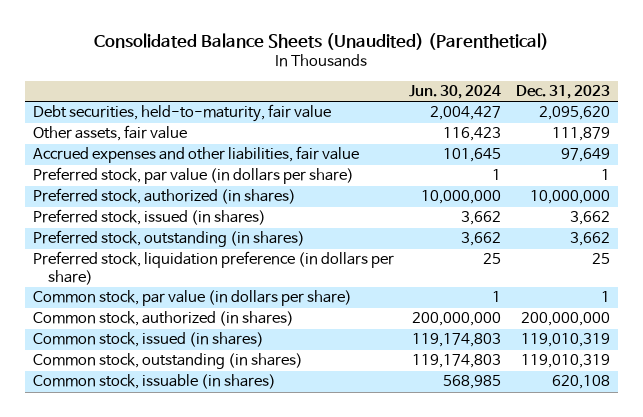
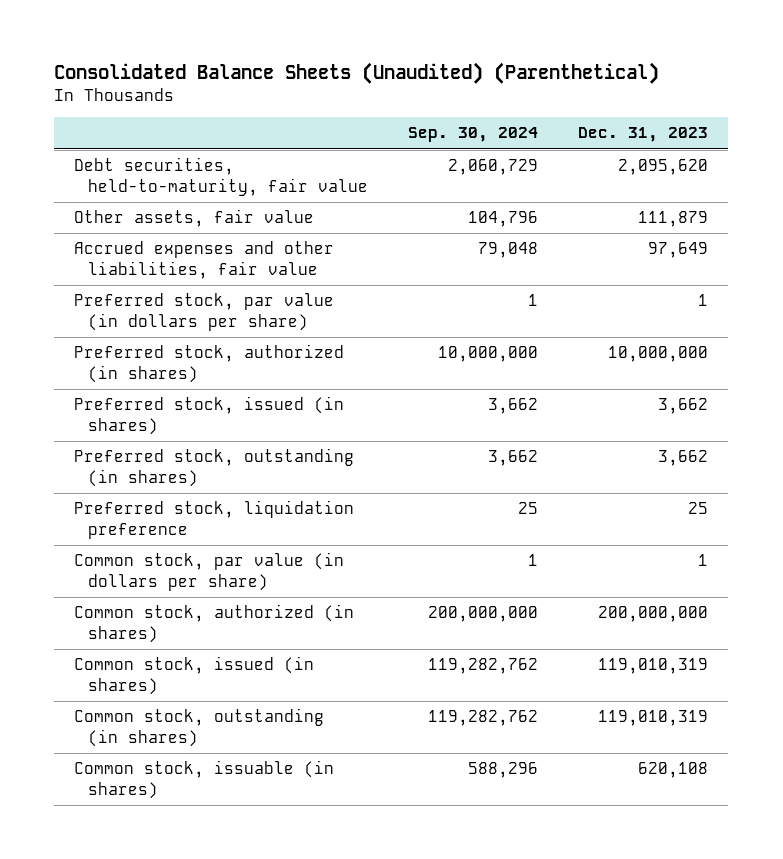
[408,85,501,100] Jun. 30, 2024 -> none
none -> [408,127,539,143] Sep. 30, 2024
[32,251,394,285] Preferred stock, liquidation preference (in dollars per share) -> [74,500,355,539] Preferred stock, liquidation preference

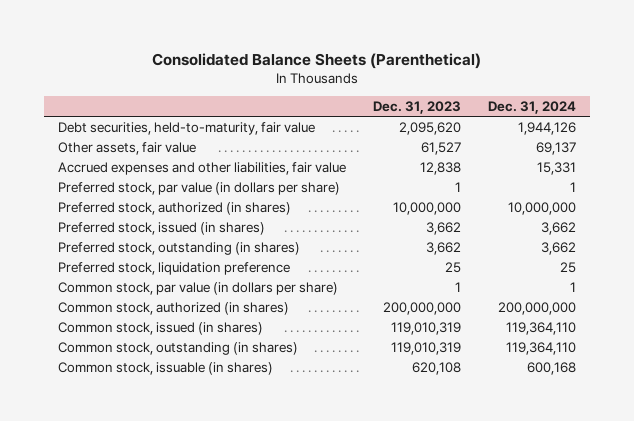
[54,62,660,85] Consolidated Balance Sheets (Unaudited) (Parenthetical) -> [151,52,481,69] Consolidated Balance Sheets (Parenthetical)
[408,127,539,143] Sep. 30, 2024 -> none
none -> [488,100,577,114] Dec. 31, 2024
[638,211,709,228] 111,879 -> [420,141,461,155] 61,527
[648,242,709,259] 97,649 -> [419,161,461,175] 12,838

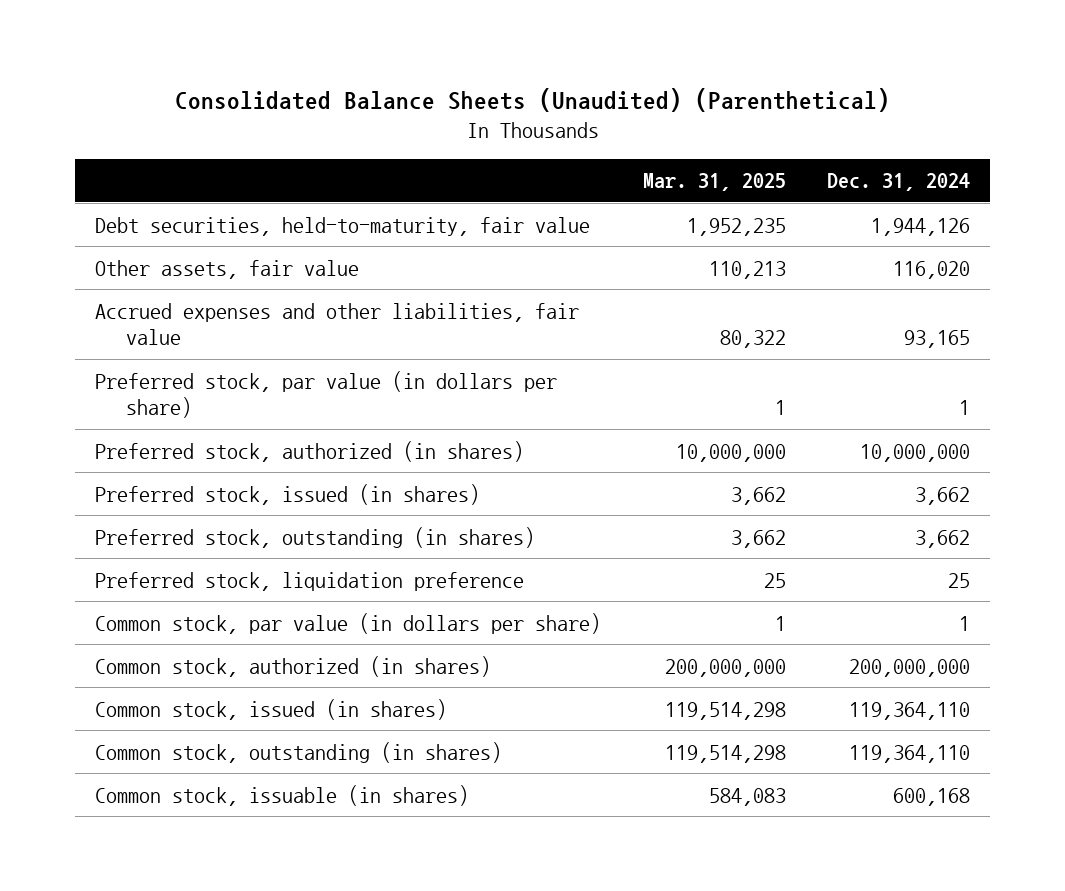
[151,52,481,69] Consolidated Balance Sheets (Parenthetical) -> [174,88,890,113] Consolidated Balance Sheets (Unaudited) (Parenthetical)
[372,100,461,114] Dec. 31, 2023 -> none
none -> [642,173,786,192] Mar. 31, 2025
[536,141,577,155] 69,137 -> [892,260,970,279] 116,020
[537,161,577,175] 15,331 -> [903,330,970,349] 93,165

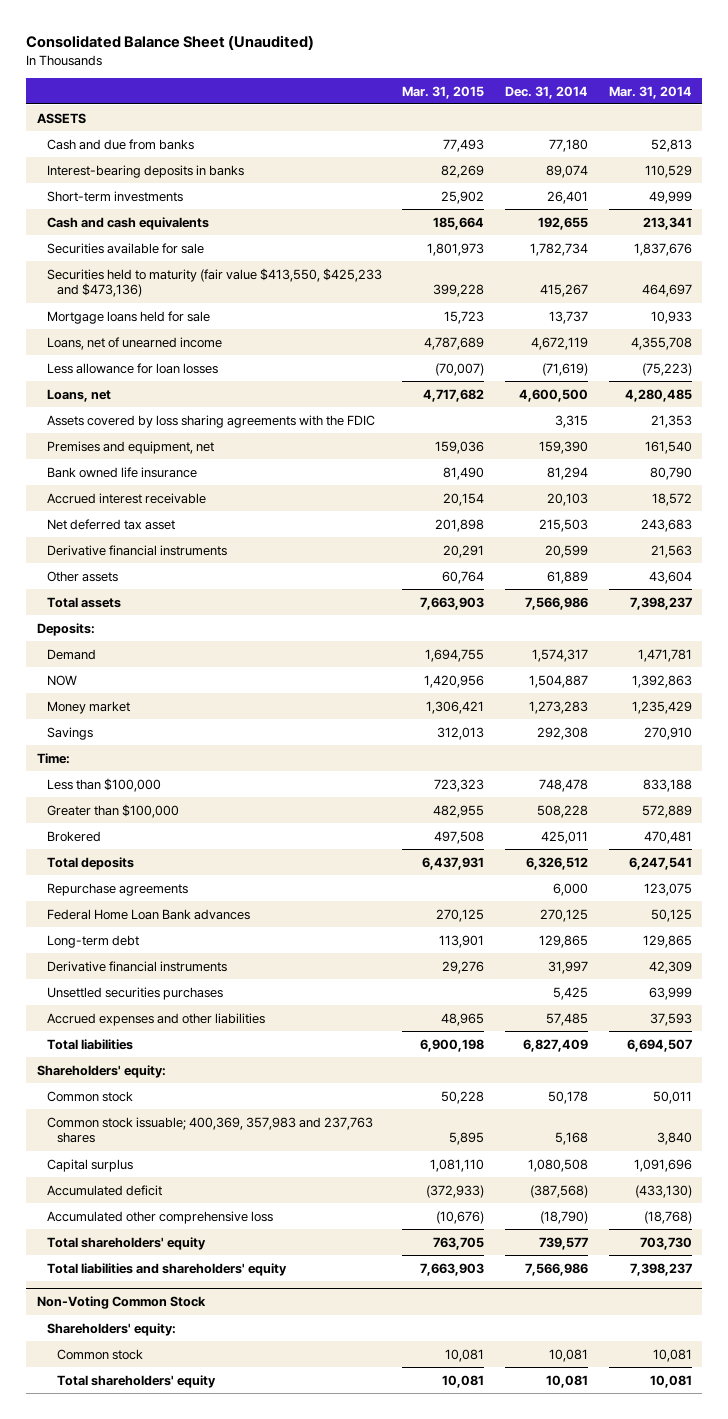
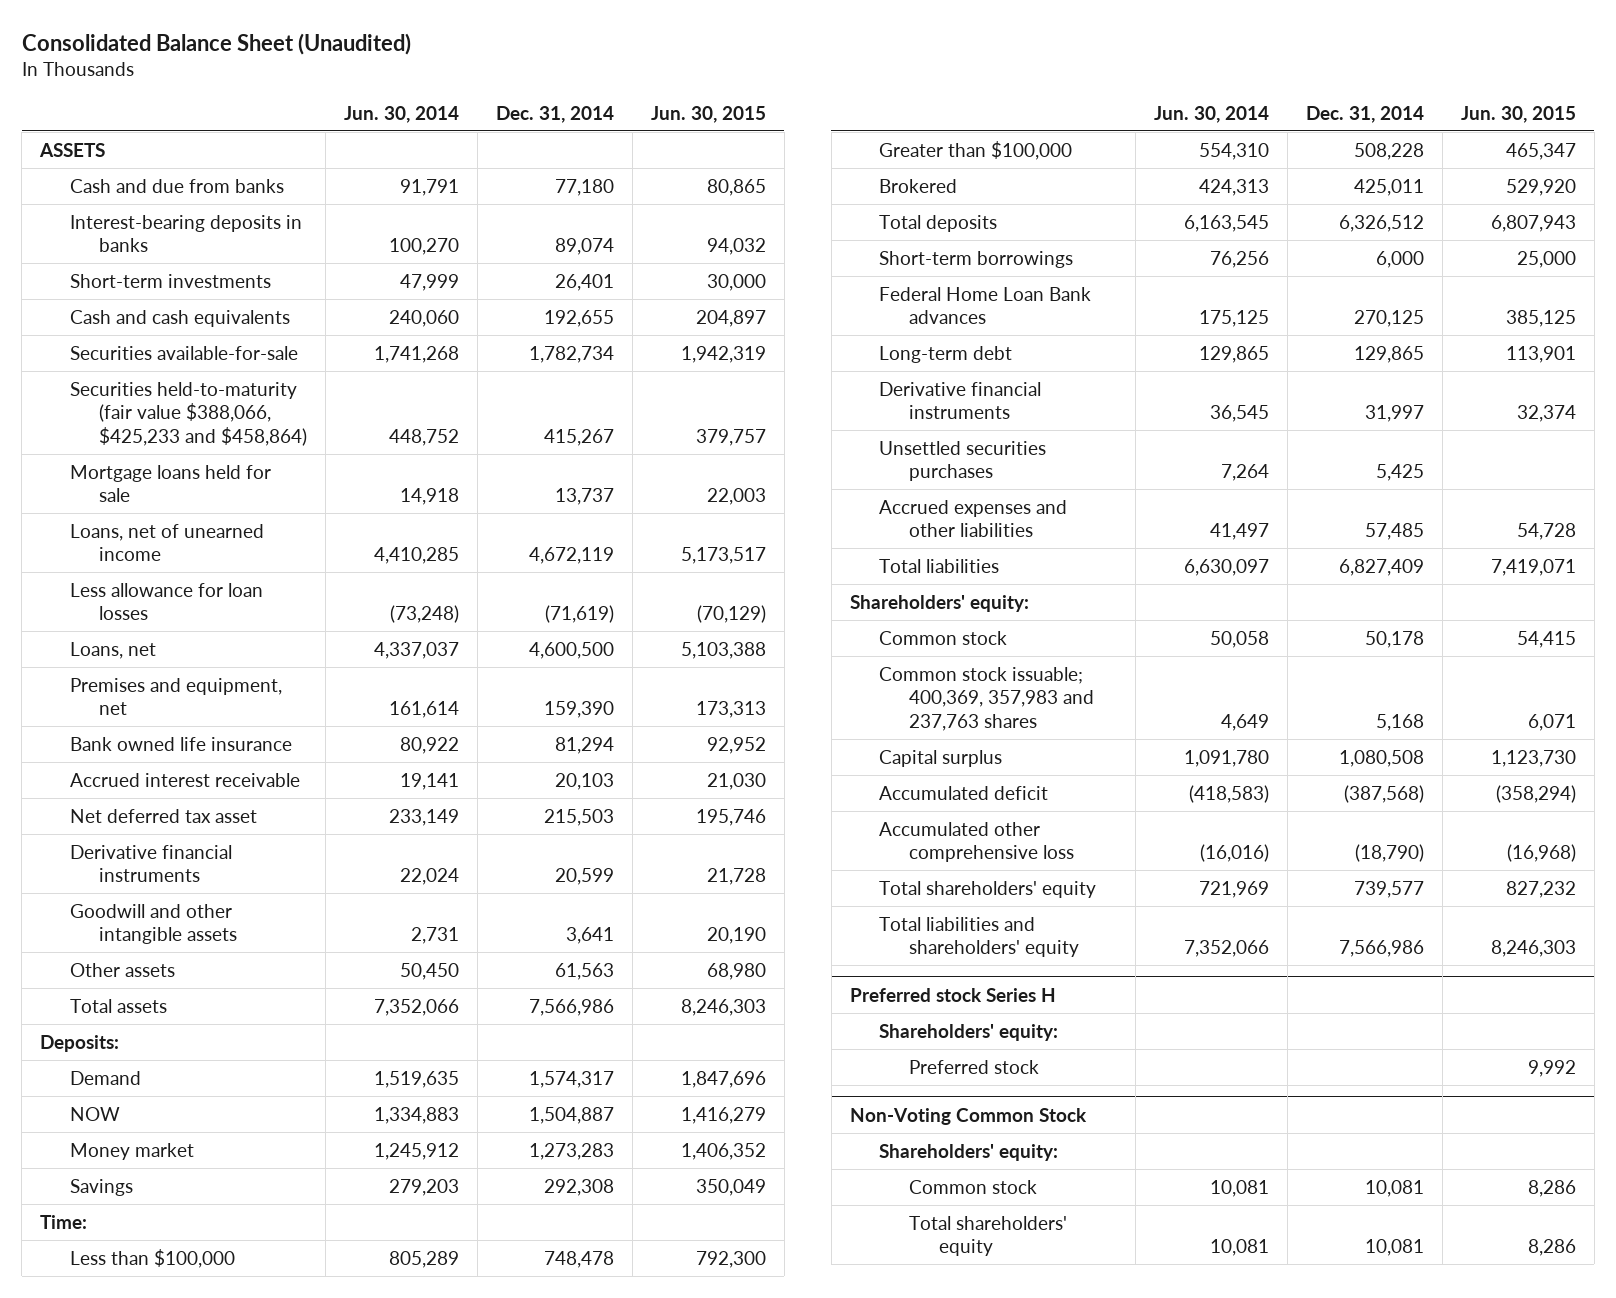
[402,85,485,99] Mar. 31, 2015 -> none
[608,85,692,99] Mar. 31, 2014 -> none
none -> [344,105,460,123] Jun. 30, 2014
none -> [650,105,766,123] Jun. 30, 2015
[46,242,204,254] Securities available for sale -> [69,345,298,360] Securities available-for-sale
[46,267,382,298] Securities held to maturity (fair value $413,550, $425,233 and $473,136) -> [69,381,308,446] Securities held-to-maturity (fair value $388,066, $425,233 and $458,864)
[46,414,375,428] Assets covered by loss sharing agreements with the FDIC -> none
none -> [69,903,238,945] Goodwill and other intangible assets
[546,570,588,584] 61,889 -> [555,962,615,980] 61,563
[46,882,188,896] Repurchase agreements -> none
none -> [879,250,1074,268] Short-term borrowings
none -> [849,987,1056,1002] Preferred stock Series H
none -> [879,1023,1059,1041] Shareholders' equity:
none -> [909,1059,1040,1074] Preferred stock

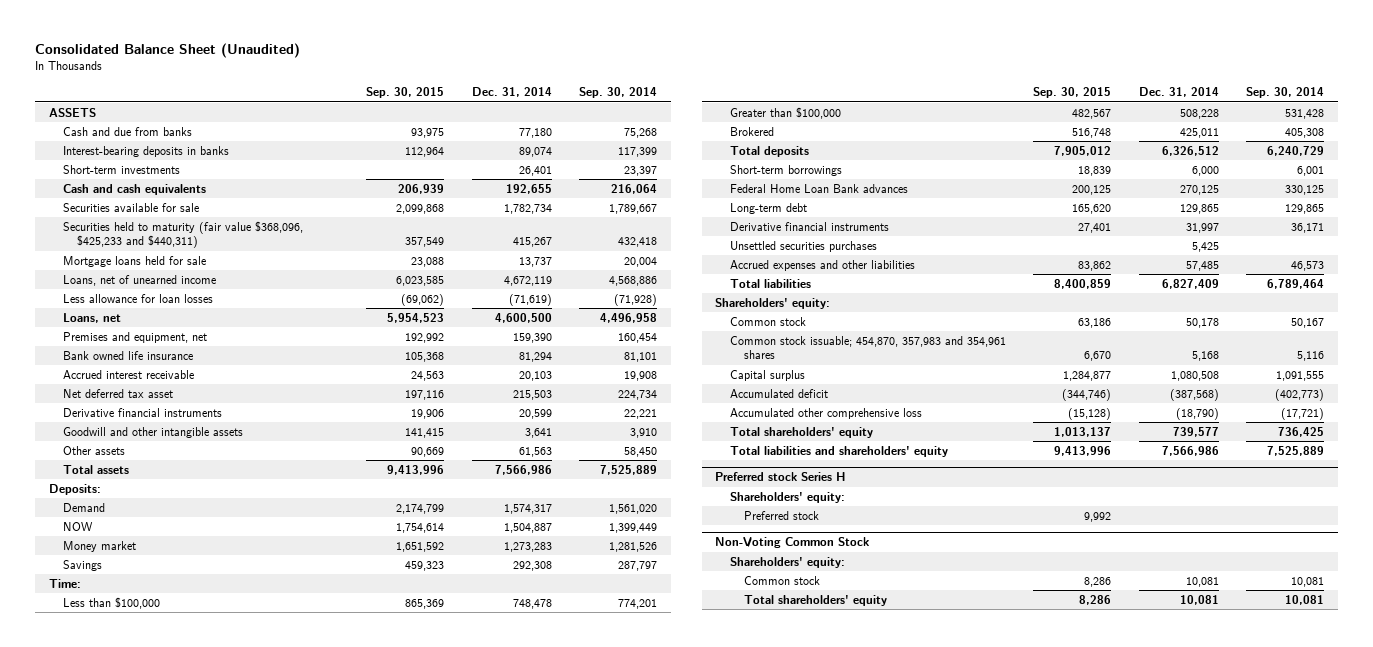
[344,105,460,123] Jun. 30, 2014 -> none
[650,105,766,123] Jun. 30, 2015 -> none
none -> [366,87,445,99] Sep. 30, 2015
none -> [579,87,658,99] Sep. 30, 2014
[69,345,298,360] Securities available-for-sale -> [62,202,199,212] Securities available for sale
[69,381,308,446] Securities held-to-maturity (fair value $388,066, $425,233 and $458,864) -> [62,220,303,249] Securities held to maturity (fair value $368,096, $425,233 and $440,311)
[879,666,1095,731] Common stock issuable; 400,369, 357,983 and 237,763 shares -> [729,335,1006,360] Common stock issuable; 454,870, 357,983 and 354,961 shares

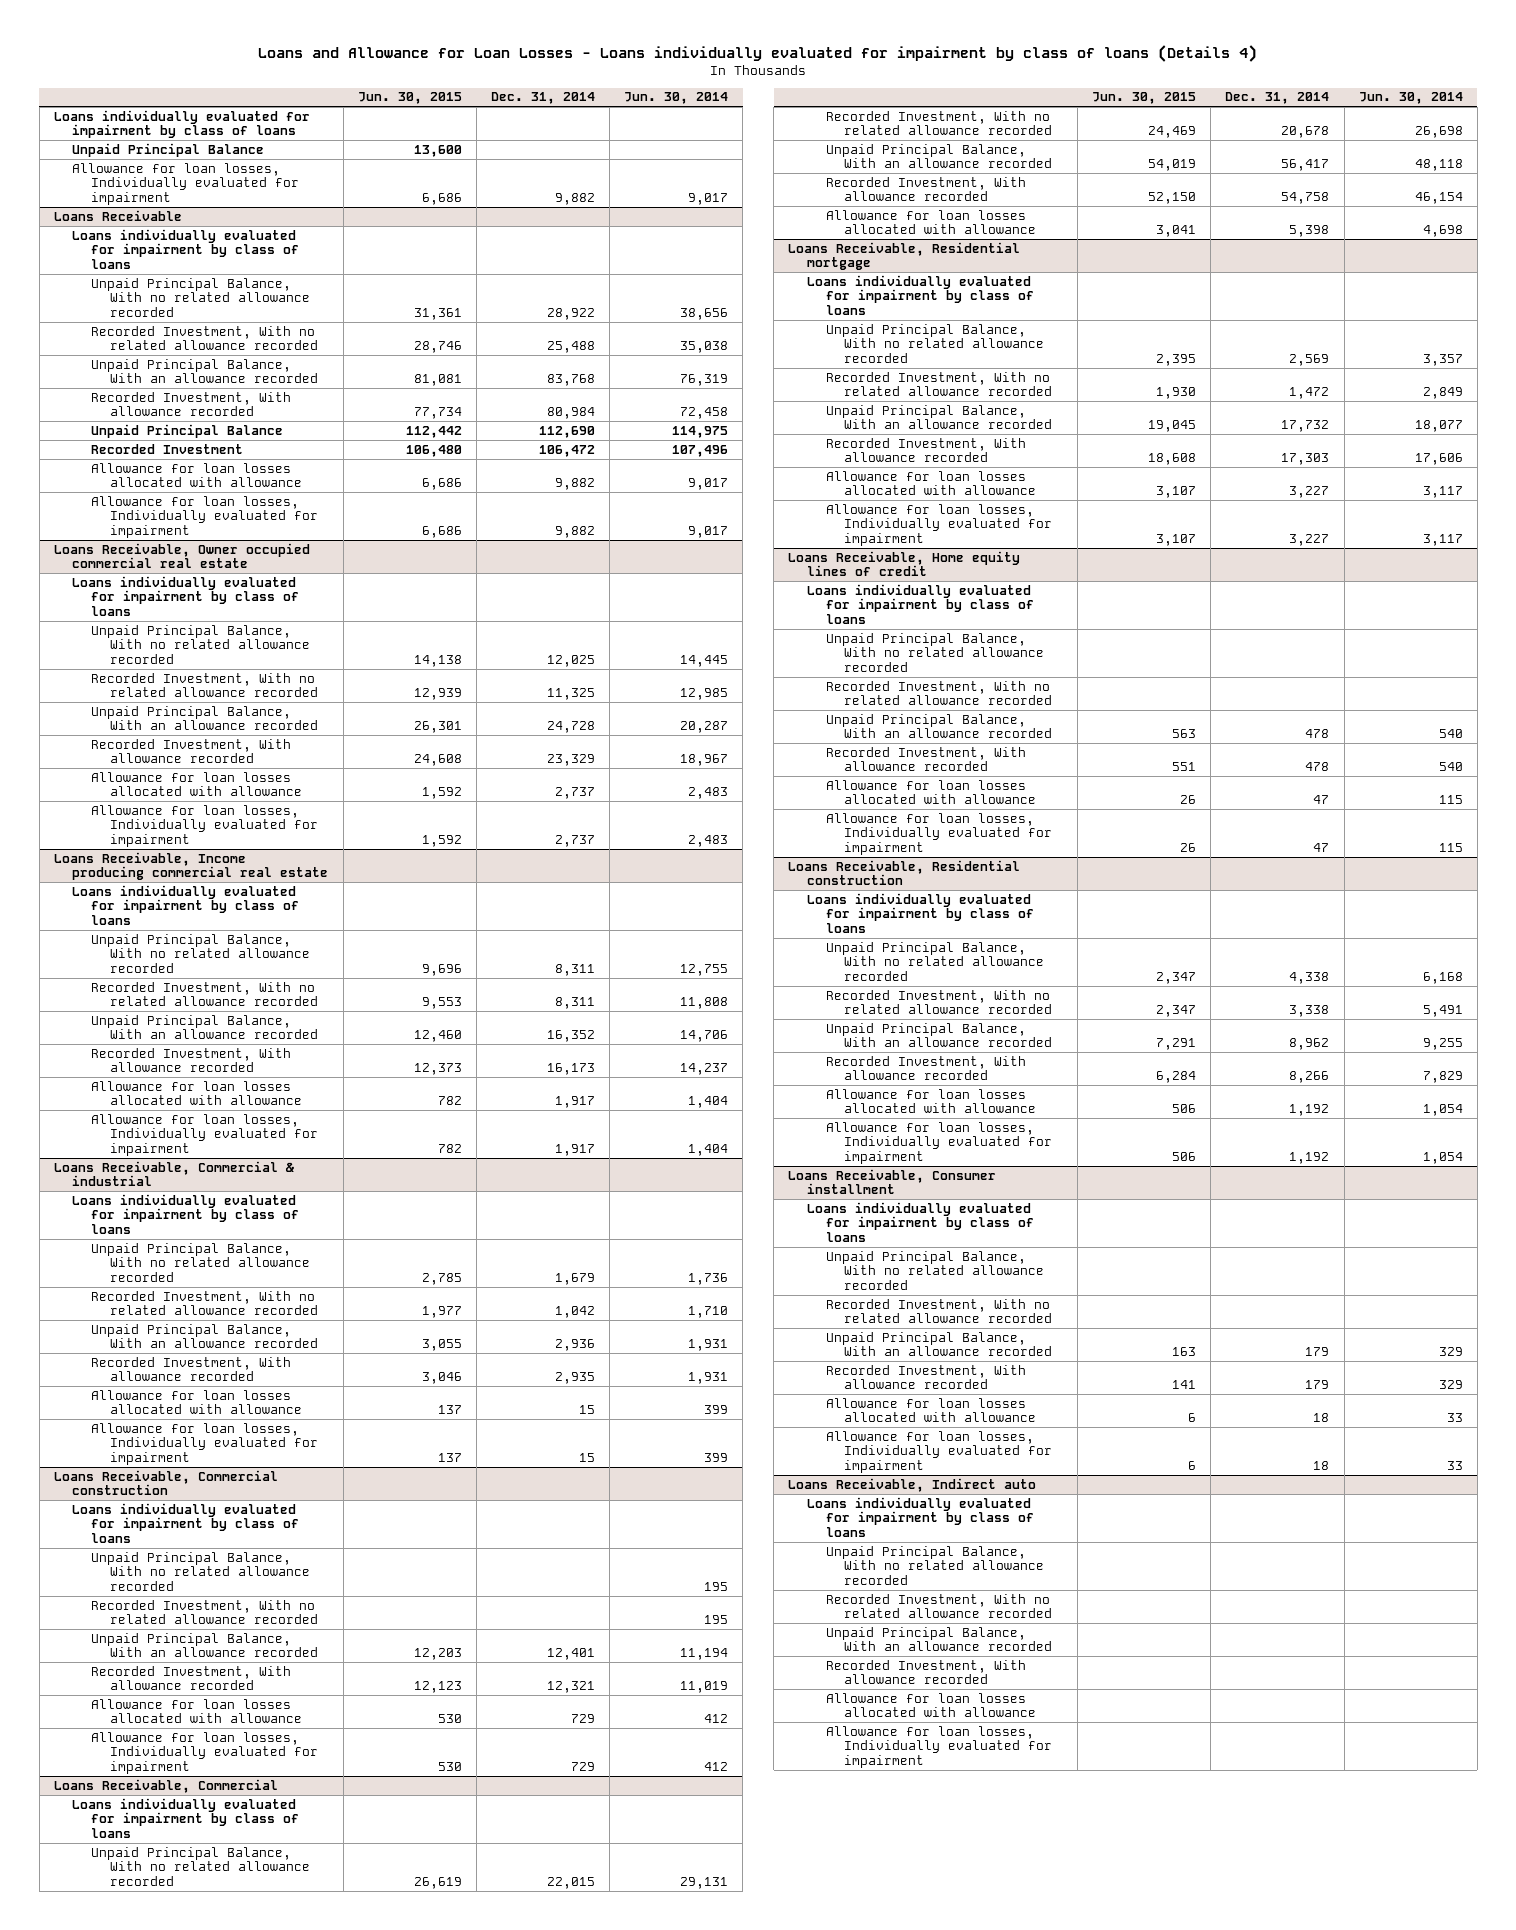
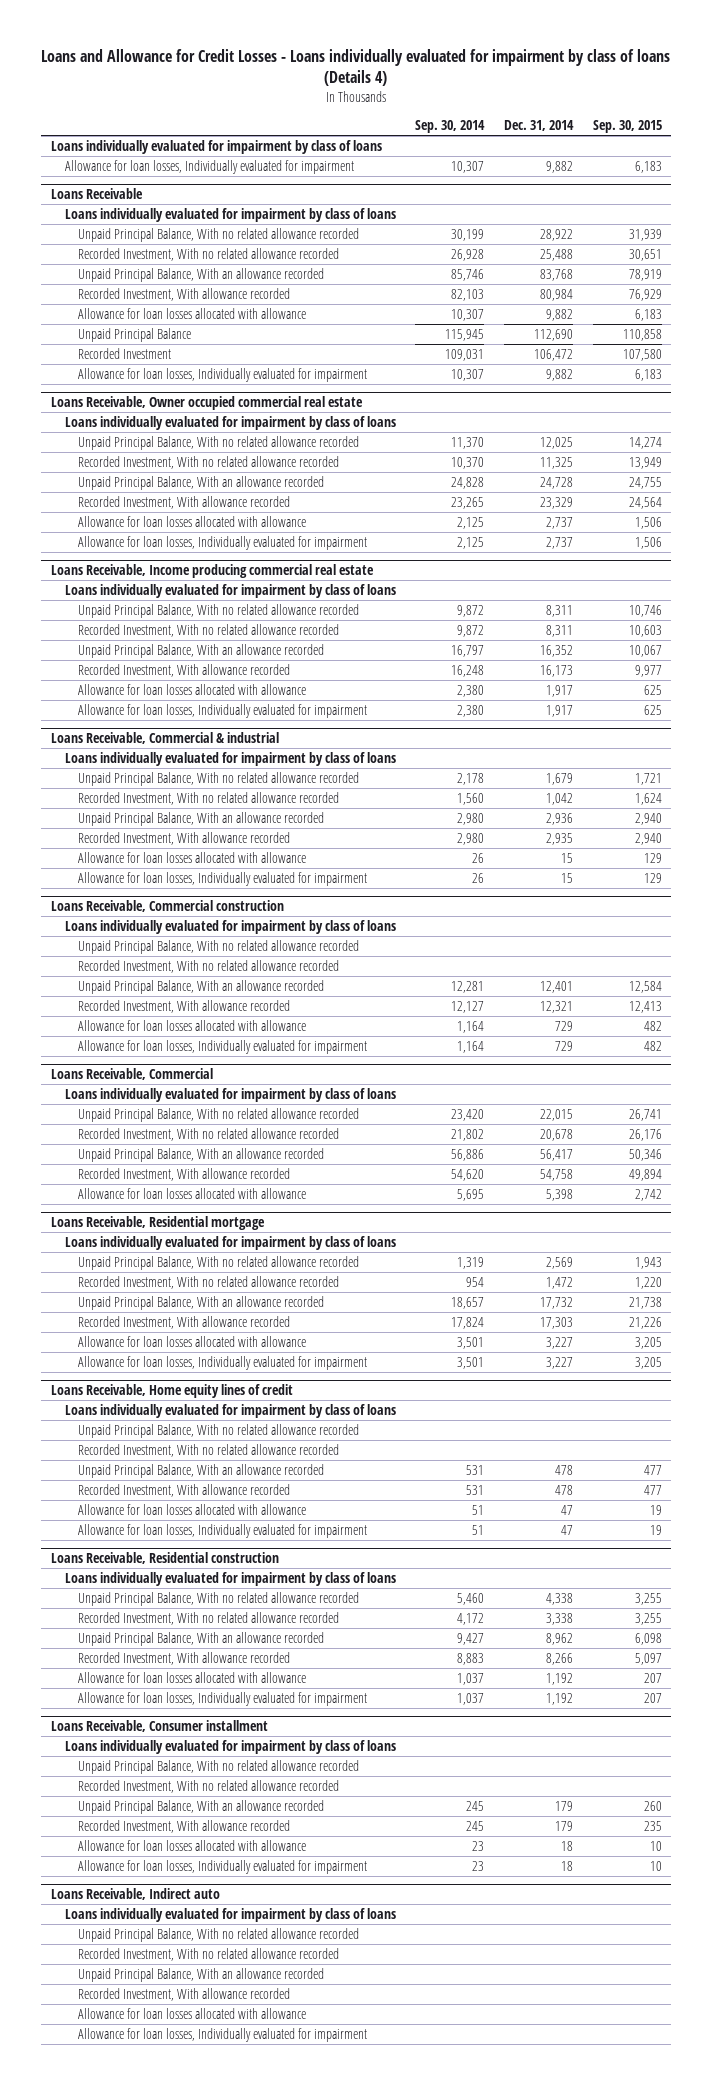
[258,45,1258,63] Loans and Allowance for Loan Losses - Loans individually evaluated for impairment by class of loans (Details 4) -> [41,49,671,87] Loans and Allowance for Credit Losses - Loans individually evaluated for impairment by class of loans (Details 4)
[357,92,462,105] Jun. 30, 2015 -> none
[624,92,729,105] Jun. 30, 2014 -> none
none -> [415,119,486,133] Sep. 30, 2014
none -> [592,119,662,133] Sep. 30, 2015
[72,142,265,157] Unpaid Principal Balance -> none
[91,462,302,488] Allowance for loan losses allocated with allowance -> [78,307,307,319] Allowance for loan losses allocated with allowance

